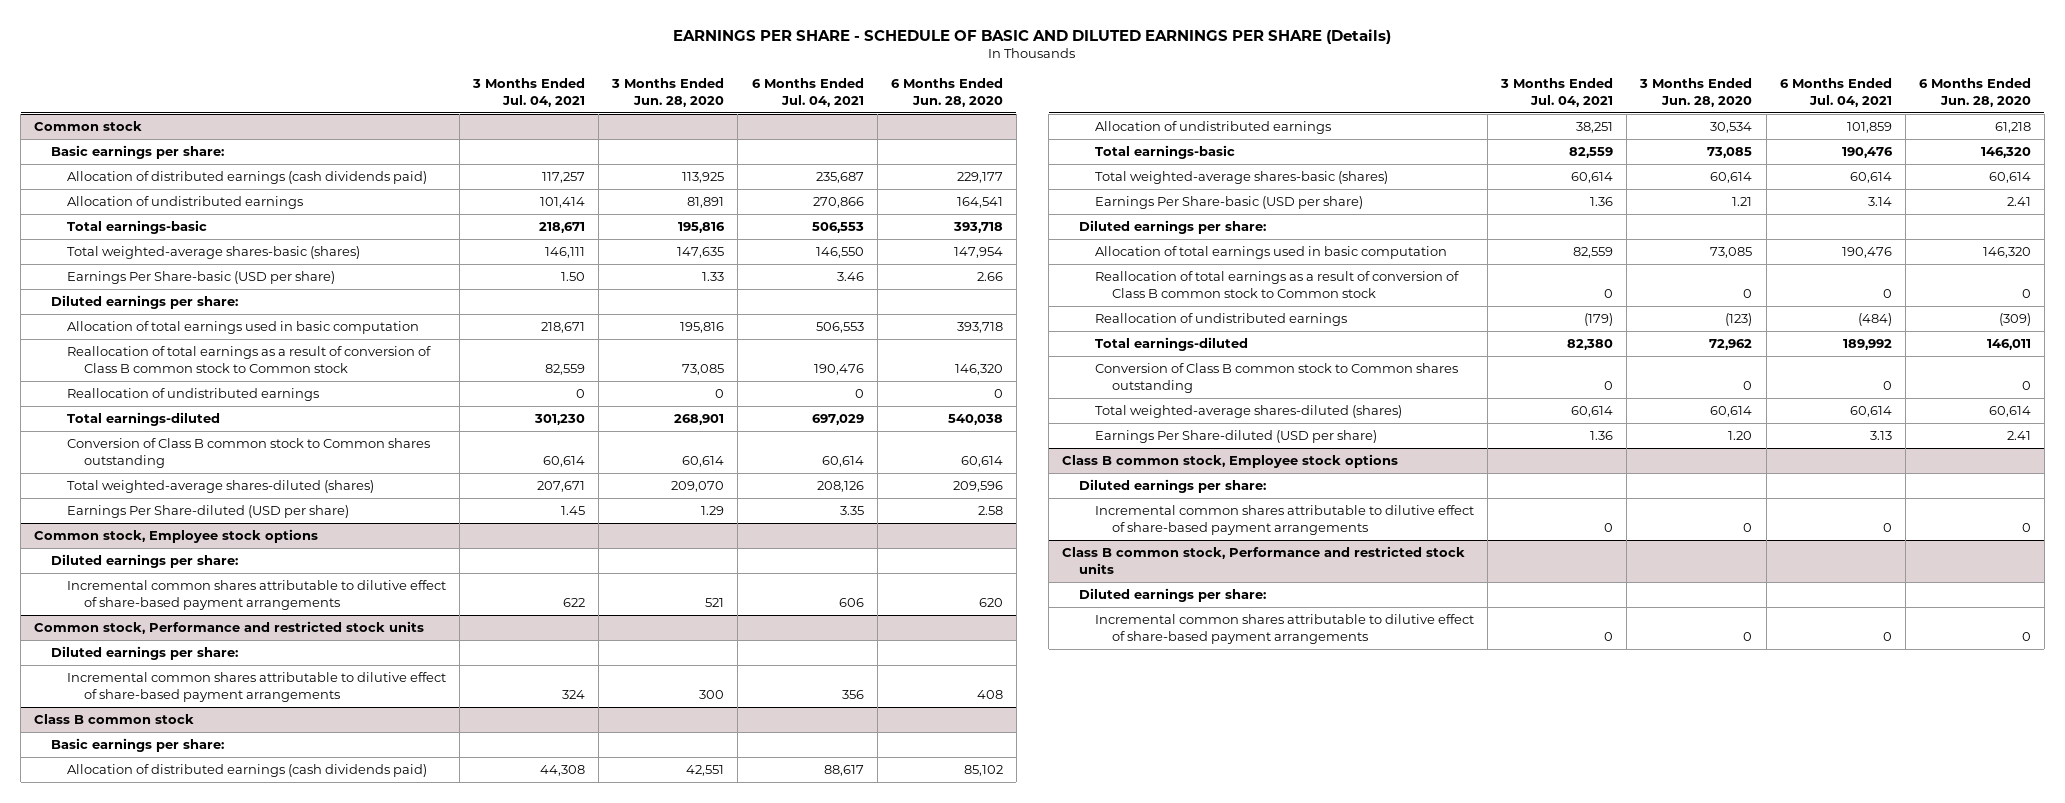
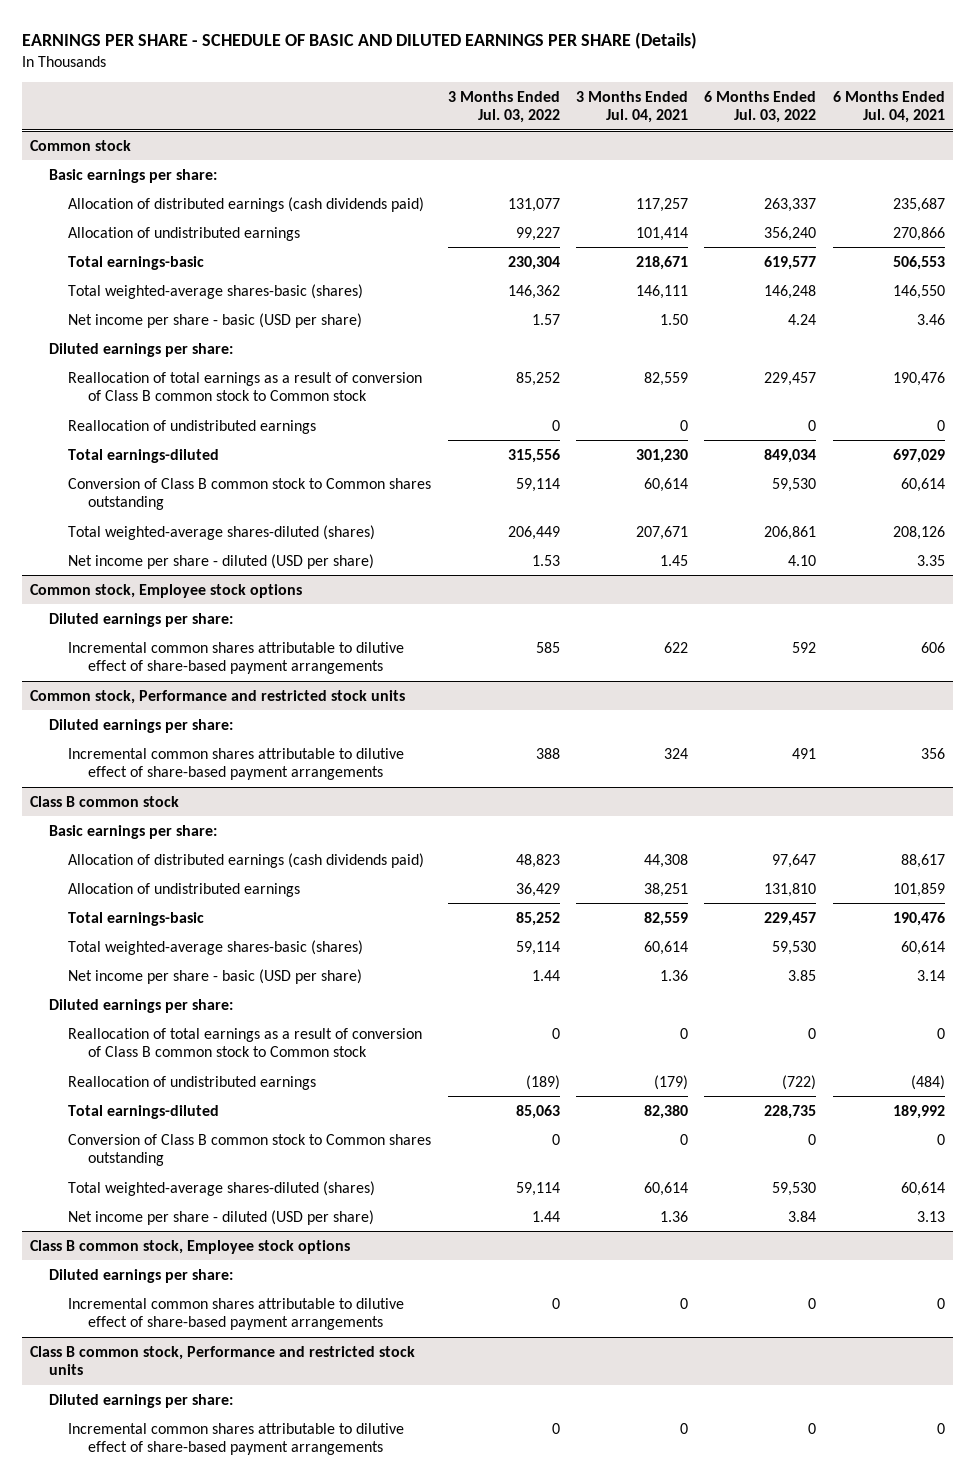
[611,78,725,107] 3 Months Ended Jun. 28, 2020 -> none
[890,78,1003,107] 6 Months Ended Jun. 28, 2020 -> none
none -> [447,90,560,123] 3 Months Ended Jul. 03, 2022
none -> [704,90,817,123] 6 Months Ended Jul. 03, 2022
[67,271,336,285] Earnings Per Share-basic (USD per share) -> [68,312,363,328] Net income per share - basic (USD per share)
[67,321,420,335] Allocation of total earnings used in basic computation -> none
[67,505,350,519] Earnings Per Share-diluted (USD per share) -> [68,553,375,569] Net income per share - diluted (USD per share)
[1095,196,1364,210] Earnings Per Share-basic (USD per share) -> [68,968,363,984] Net income per share - basic (USD per share)
[1095,246,1448,260] Allocation of total earnings used in basic computation -> none
[1095,430,1378,444] Earnings Per Share-diluted (USD per share) -> [68,1209,375,1225] Net income per share - diluted (USD per share)

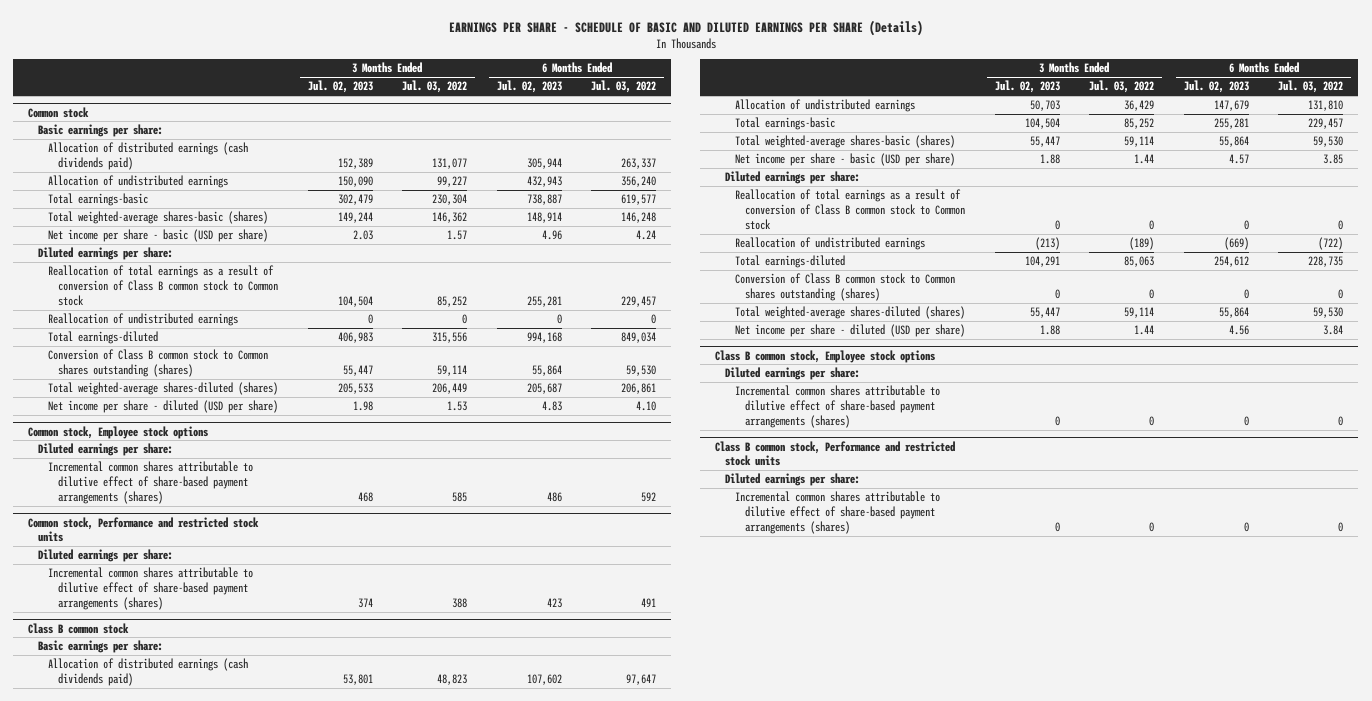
[575,90,688,123] 3 Months Ended Jul. 04, 2021 -> none
[832,90,945,123] 6 Months Ended Jul. 04, 2021 -> none
none -> [307,80,373,94] Jul. 02, 2023
none -> [496,80,562,94] Jul. 02, 2023
[68,477,432,510] Conversion of Class B common stock to Common shares outstanding -> [48,349,269,377] Conversion of Class B common stock to Common shares outstanding (shares)
[68,641,405,674] Incremental common shares attributable to dilutive effect of share-based payment arrangements -> [48,461,254,504] Incremental common shares attributable to dilutive effect of share-based payment arrangements (shares)
[68,747,405,780] Incremental common shares attributable to dilutive effect of share-based payment arrangements -> [48,567,254,610] Incremental common shares attributable to dilutive effect of share-based payment arrangements (shares)
[68,1133,432,1166] Conversion of Class B common stock to Common shares outstanding -> [735,273,956,301] Conversion of Class B common stock to Common shares outstanding (shares)
[68,1297,405,1330] Incremental common shares attributable to dilutive effect of share-based payment arrangements -> [735,385,941,428] Incremental common shares attributable to dilutive effect of share-based payment arrangements (shares)
[68,1422,405,1455] Incremental common shares attributable to dilutive effect of share-based payment arrangements -> [735,491,941,534] Incremental common shares attributable to dilutive effect of share-based payment arrangements (shares)

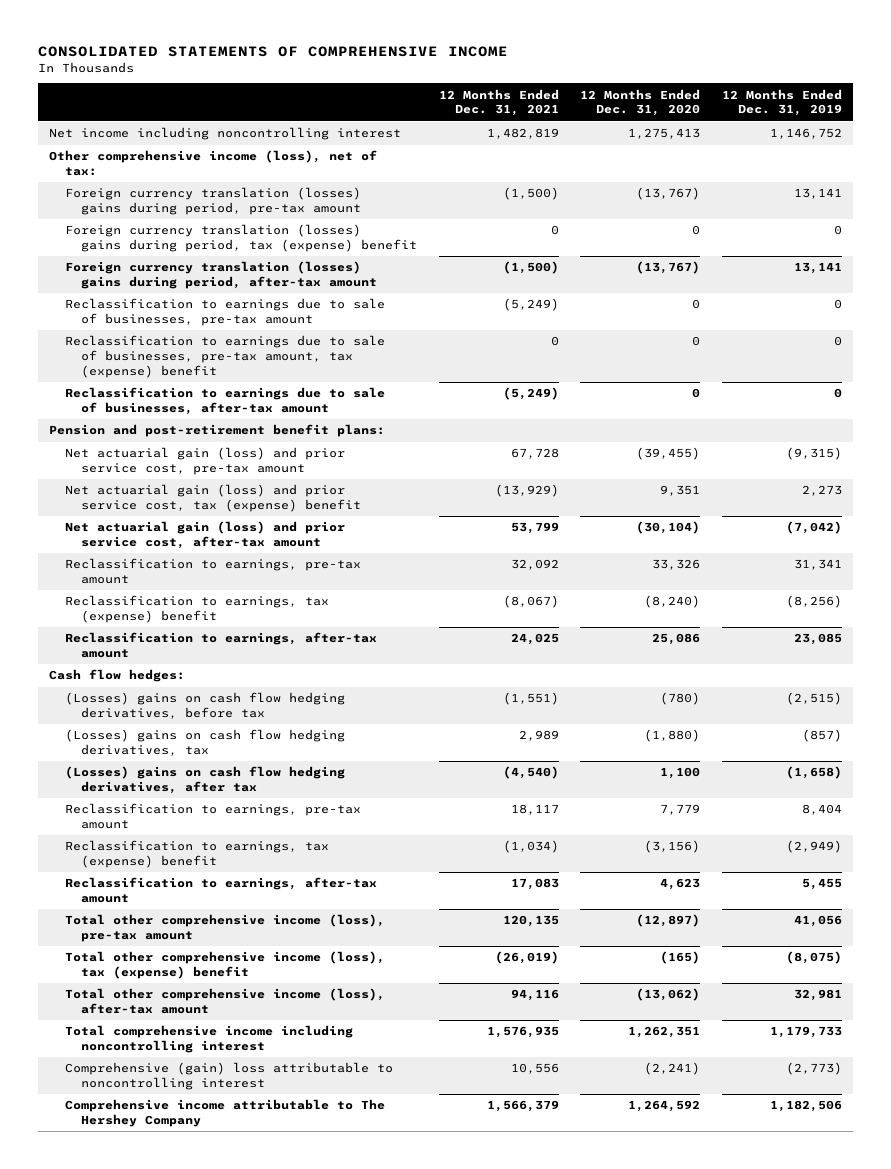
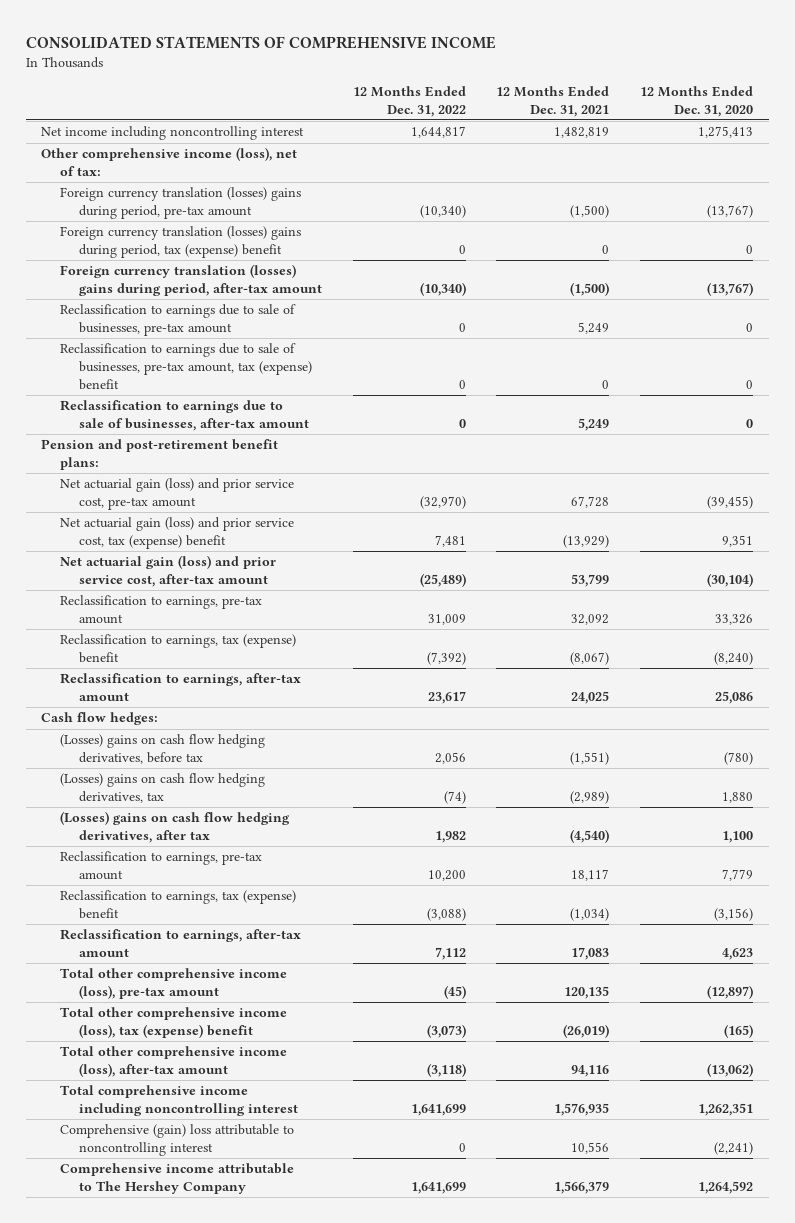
[722,88,843,117] 12 Months Ended Dec. 31, 2019 -> none
none -> [352,86,466,117] 12 Months Ended Dec. 31, 2022
[502,298,559,312] (5,249) -> [578,321,610,334] 5,249
[502,387,559,401] (5,249) -> [578,417,610,431] 5,249
[518,730,559,742] 2,989 -> [570,790,610,804] (2,989)
[644,729,701,743] (1,880) -> [722,791,754,803] 1,880

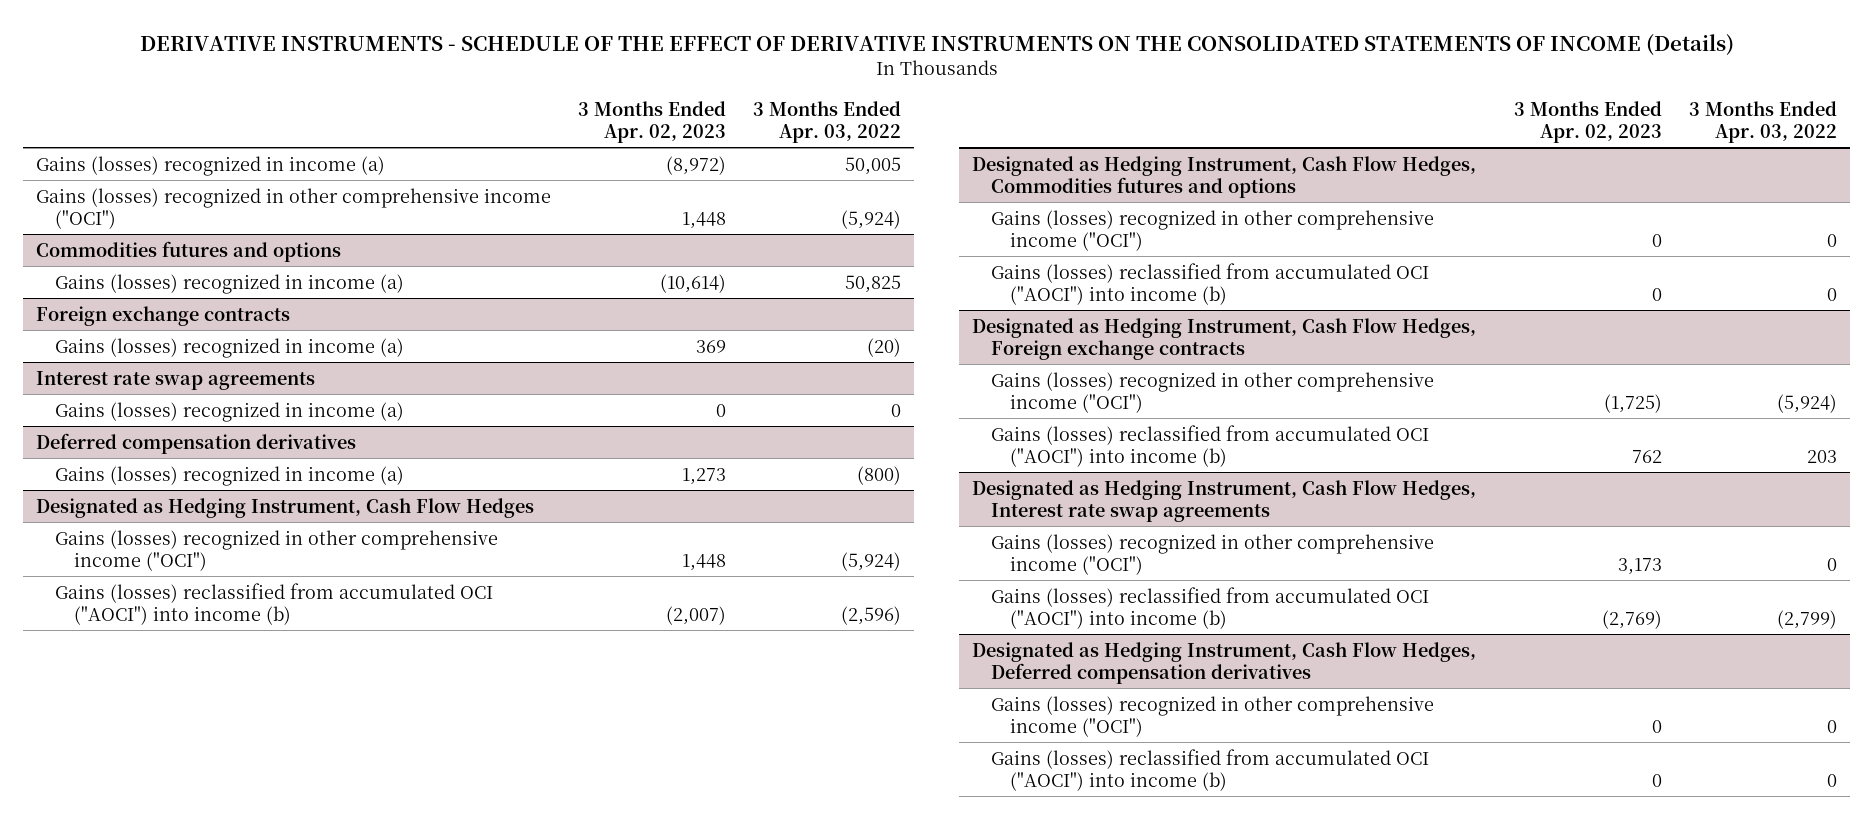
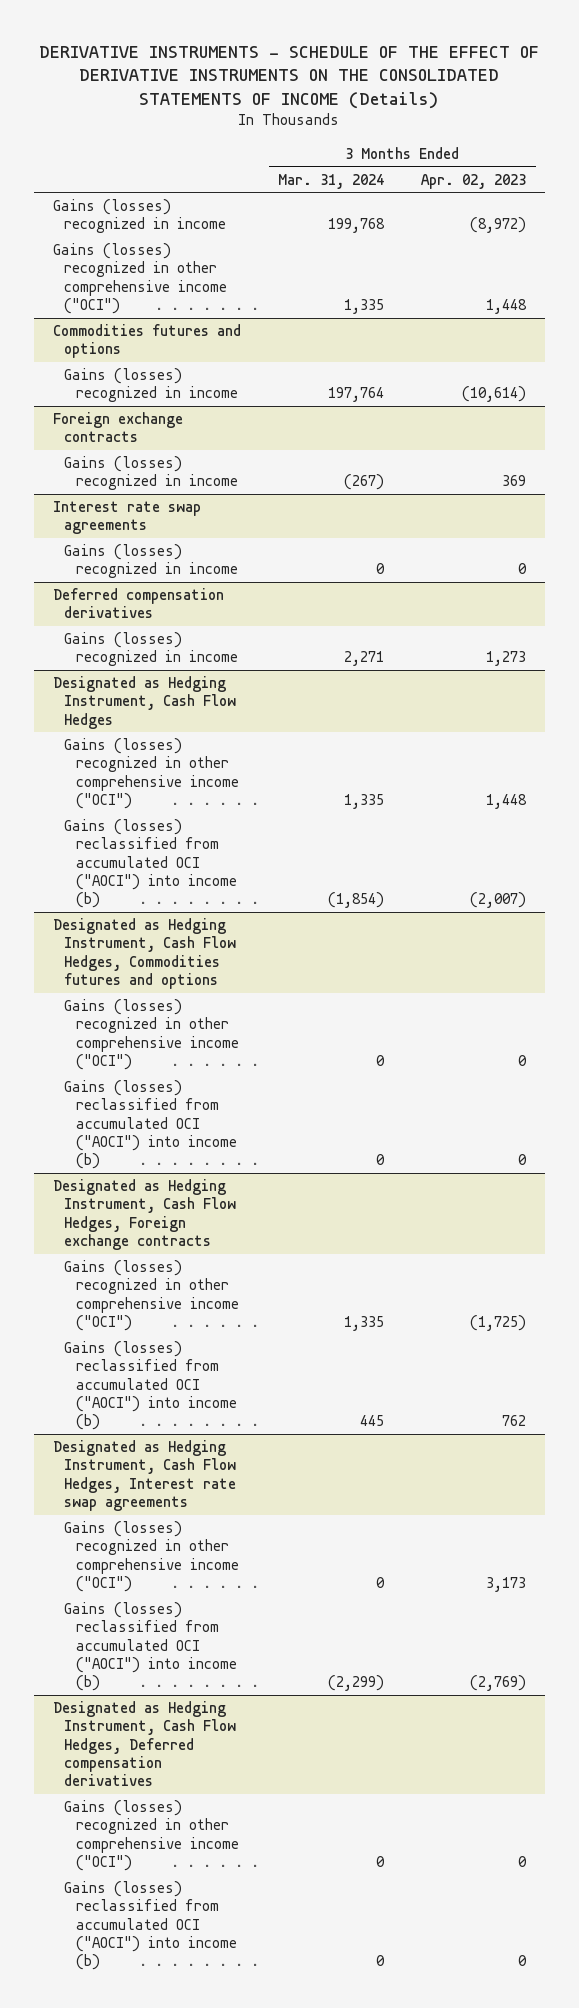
[752,100,901,143] 3 Months Ended Apr. 03, 2022 -> none
none -> [277,173,384,189] Mar. 31, 2024
[36,155,386,176] Gains (losses) recognized in income (a) -> [52,199,227,234] Gains (losses) recognized in income
[55,273,405,294] Gains (losses) recognized in income (a) -> [64,368,238,403] Gains (losses) recognized in income
[55,337,405,358] Gains (losses) recognized in income (a) -> [64,456,238,491] Gains (losses) recognized in income
[55,401,405,422] Gains (losses) recognized in income (a) -> [64,544,238,579] Gains (losses) recognized in income
[55,465,405,486] Gains (losses) recognized in income (a) -> [64,632,238,667] Gains (losses) recognized in income

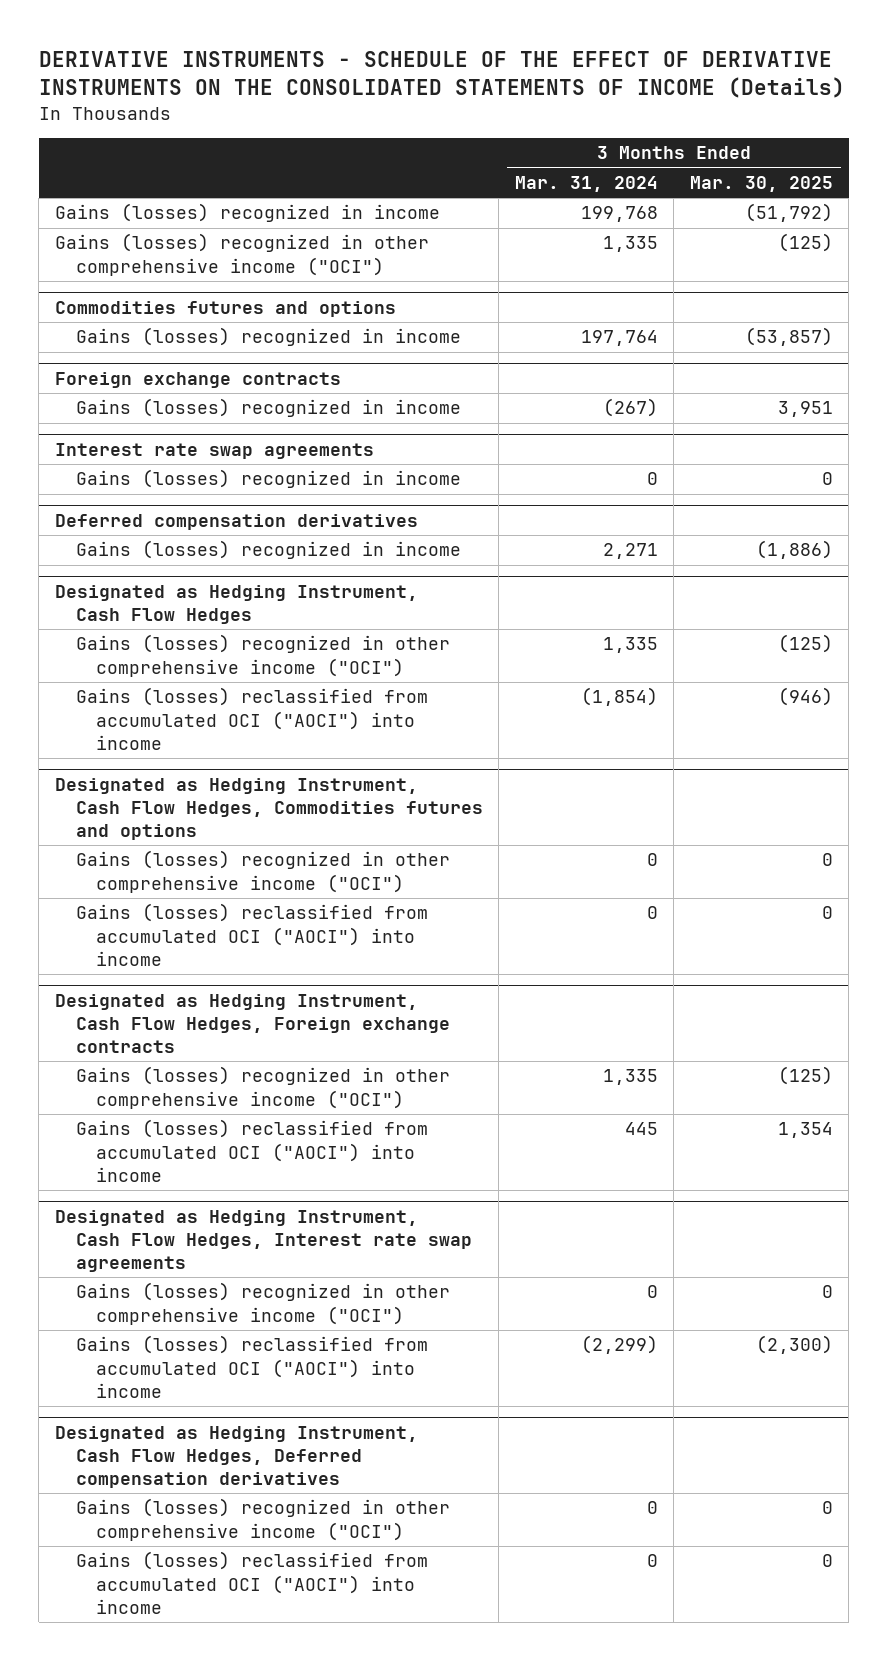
[421,173,527,189] Apr. 02, 2023 -> none
none -> [689,175,833,192] Mar. 30, 2025
[64,819,237,909] Gains (losses) reclassified from accumulated OCI ("AOCI") into income (b) -> [75,687,428,750] Gains (losses) reclassified from accumulated OCI ("AOCI") into income
[64,1080,237,1170] Gains (losses) reclassified from accumulated OCI ("AOCI") into income (b) -> [75,903,428,966] Gains (losses) reclassified from accumulated OCI ("AOCI") into income
[64,1341,237,1431] Gains (losses) reclassified from accumulated OCI ("AOCI") into income (b) -> [75,1119,428,1182] Gains (losses) reclassified from accumulated OCI ("AOCI") into income
[64,1602,237,1692] Gains (losses) reclassified from accumulated OCI ("AOCI") into income (b) -> [75,1335,428,1398] Gains (losses) reclassified from accumulated OCI ("AOCI") into income
[64,1881,237,1971] Gains (losses) reclassified from accumulated OCI ("AOCI") into income (b) -> [75,1551,428,1614] Gains (losses) reclassified from accumulated OCI ("AOCI") into income

